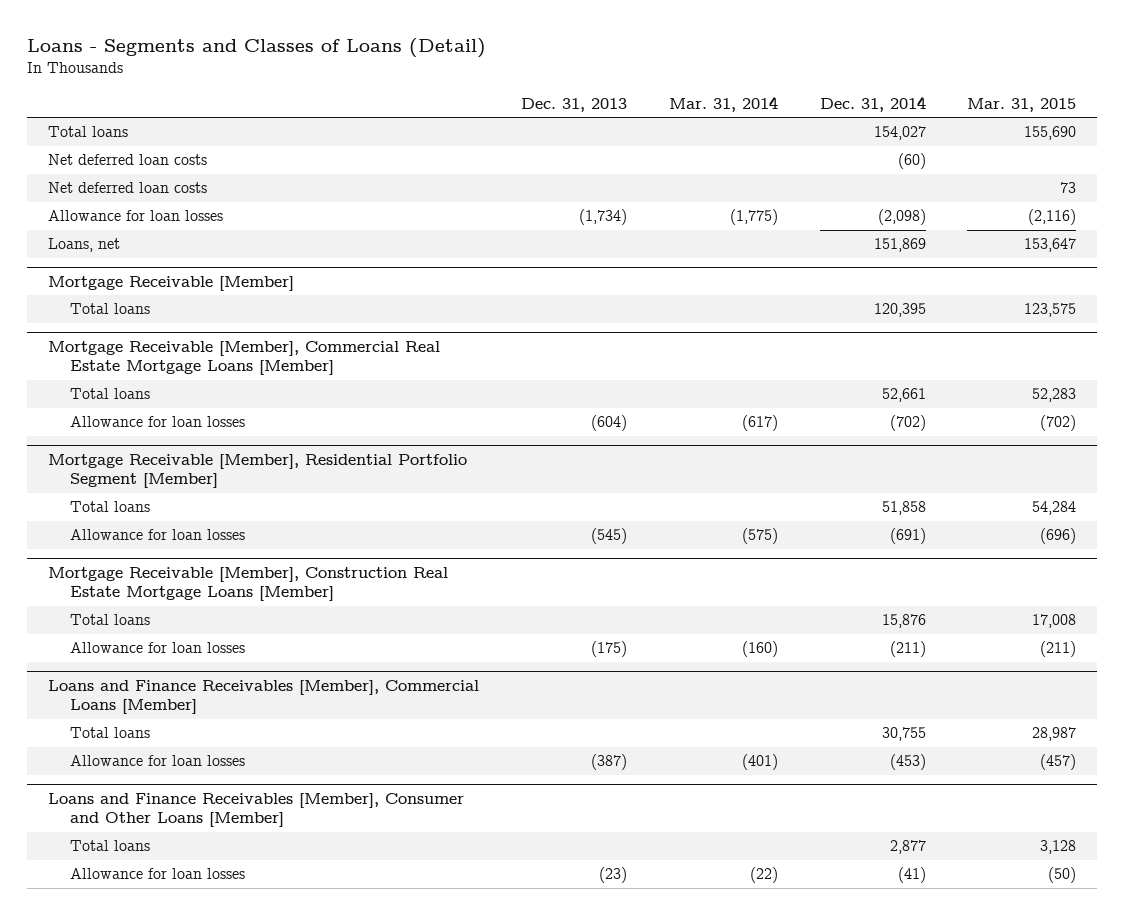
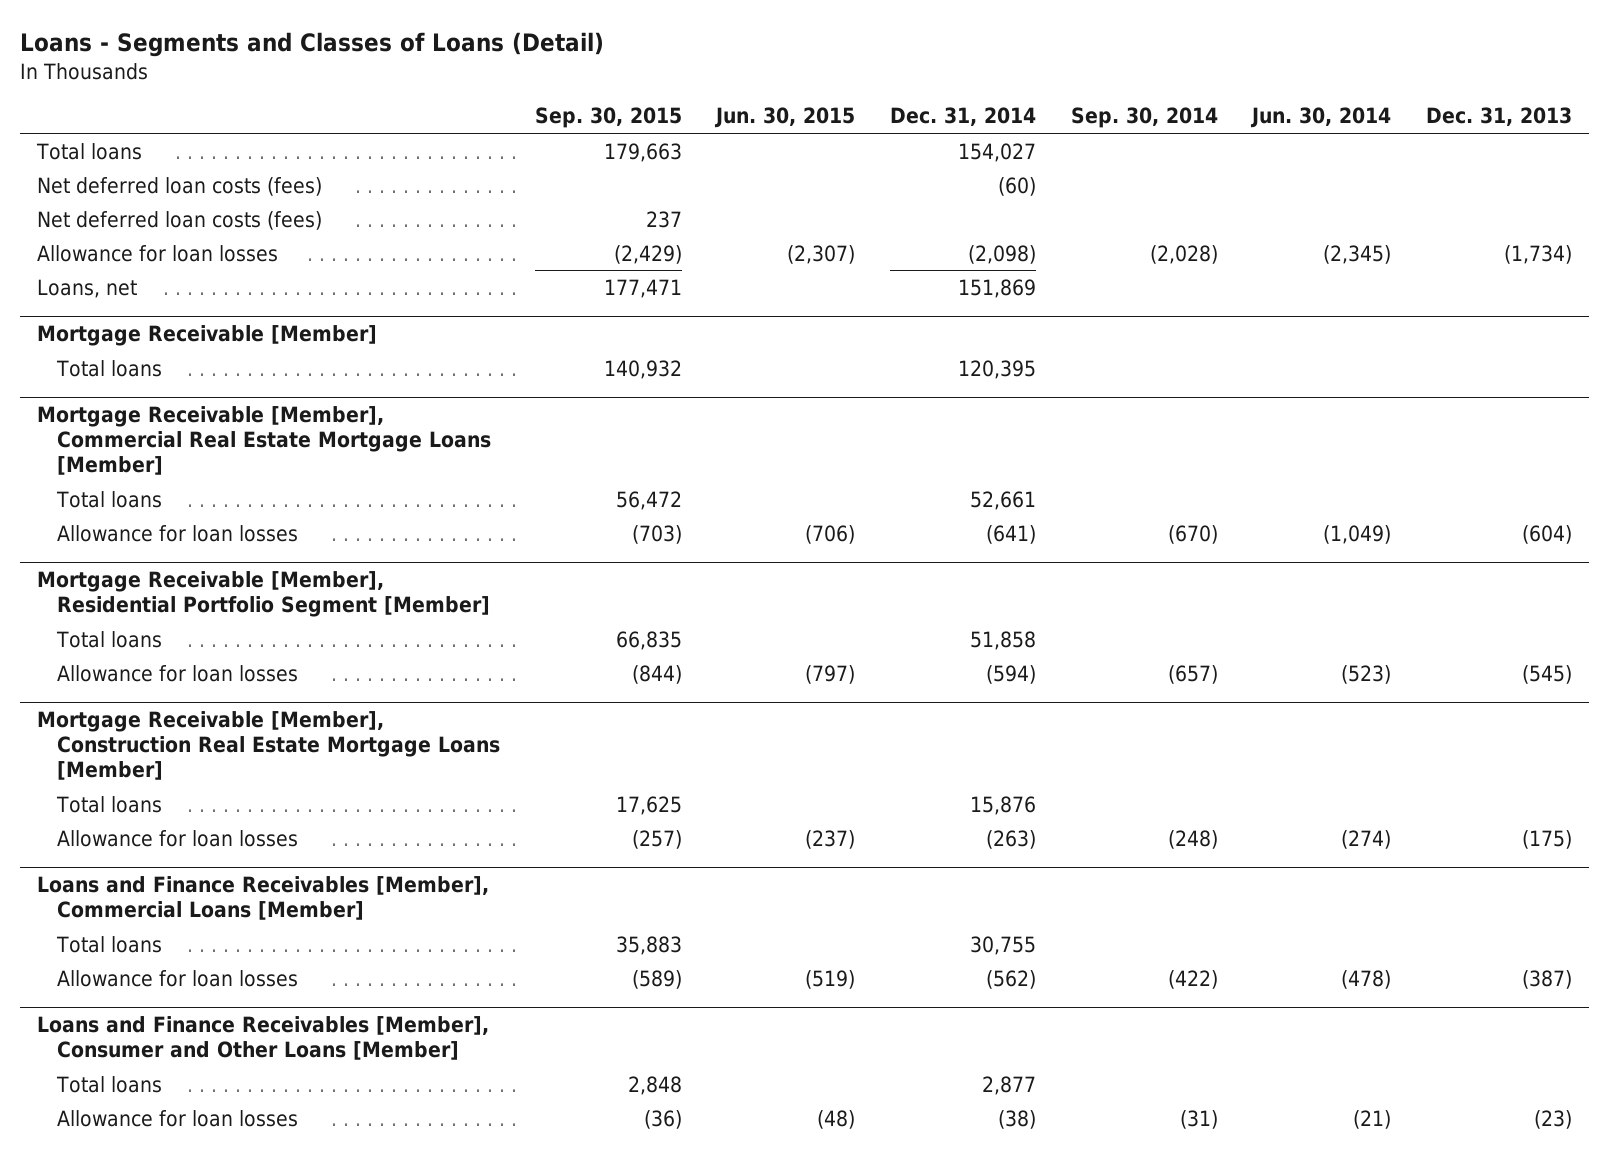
[668,95,778,112] Mar. 31, 2014 -> none
[967,97,1077,112] Mar. 31, 2015 -> none
none -> [534,107,682,129] Sep. 30, 2015
none -> [714,107,856,129] Jun. 30, 2015
none -> [1070,107,1218,129] Sep. 30, 2014
none -> [1250,107,1392,129] Jun. 30, 2014
[47,154,207,166] Net deferred loan costs -> [36,176,322,196] Net deferred loan costs (fees)
[47,182,207,194] Net deferred loan costs -> [36,210,322,230] Net deferred loan costs (fees)
[889,415,926,432] (702) -> [985,524,1036,544] (641)
[889,528,926,545] (691) -> [985,664,1036,684] (594)
[889,641,926,658] (211) -> [985,829,1036,849] (263)
[889,754,926,771] (453) -> [985,969,1036,989] (562)
[897,867,926,884] (41) -> [997,1109,1036,1129] (38)

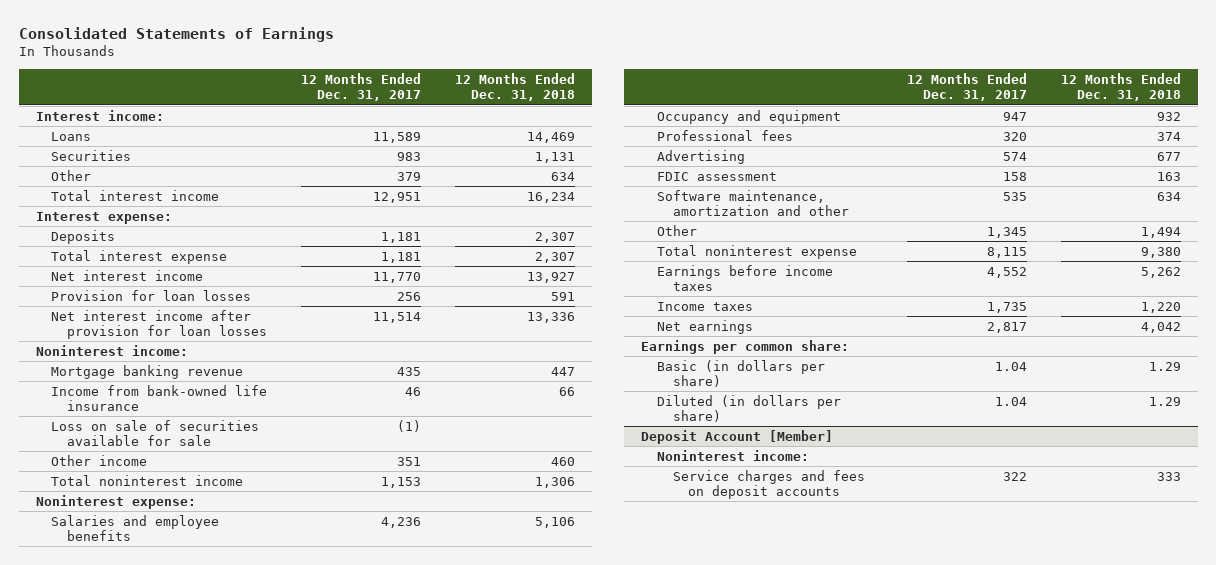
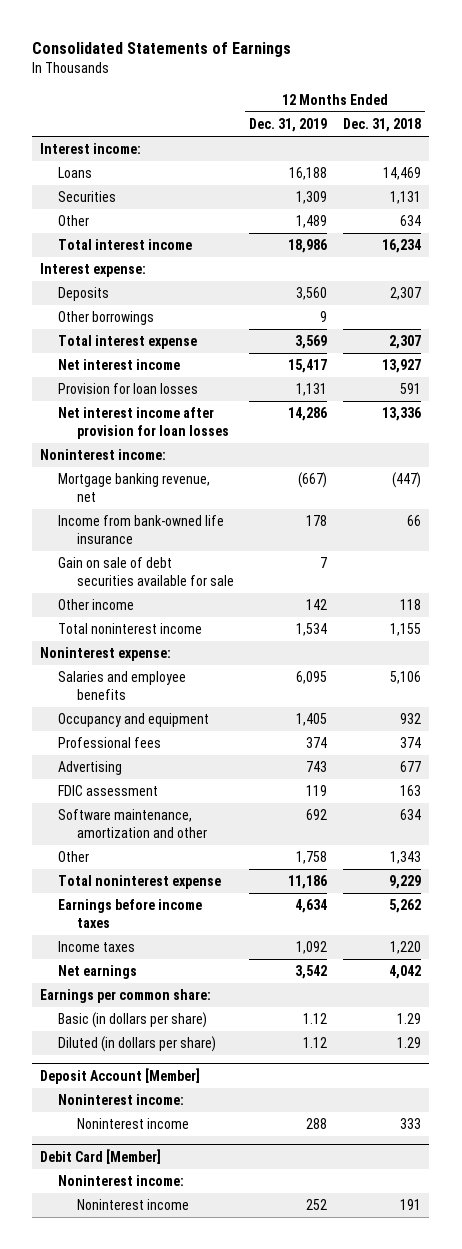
[301,73,422,102] 12 Months Ended Dec. 31, 2017 -> none
none -> [249,117,328,132] Dec. 31, 2019
none -> [58,311,155,326] Other borrowings
[51,364,244,379] Mortgage banking revenue -> [58,473,211,502] Mortgage banking revenue, net
[551,366,576,376] 447 -> [392,472,422,489] (447)
[51,419,260,446] Loss on sale of securities available for sale -> [58,557,234,586] Gain on sale of debt securities available for sale
[551,456,576,466] 460 -> [400,599,422,611] 118
[535,476,576,488] 1,306 -> [390,623,422,637] 1,155
[1140,226,1181,238] 1,494 -> [390,851,422,865] 1,343
[1140,246,1181,258] 9,380 -> [389,875,422,890] 9,229
[672,469,865,499] Service charges and fees on deposit accounts -> [76,1118,189,1130] Noninterest income
none -> [40,1149,162,1165] Debit Card [Member]
none -> [58,1175,185,1187] Noninterest income:
none -> [76,1199,189,1211] Noninterest income

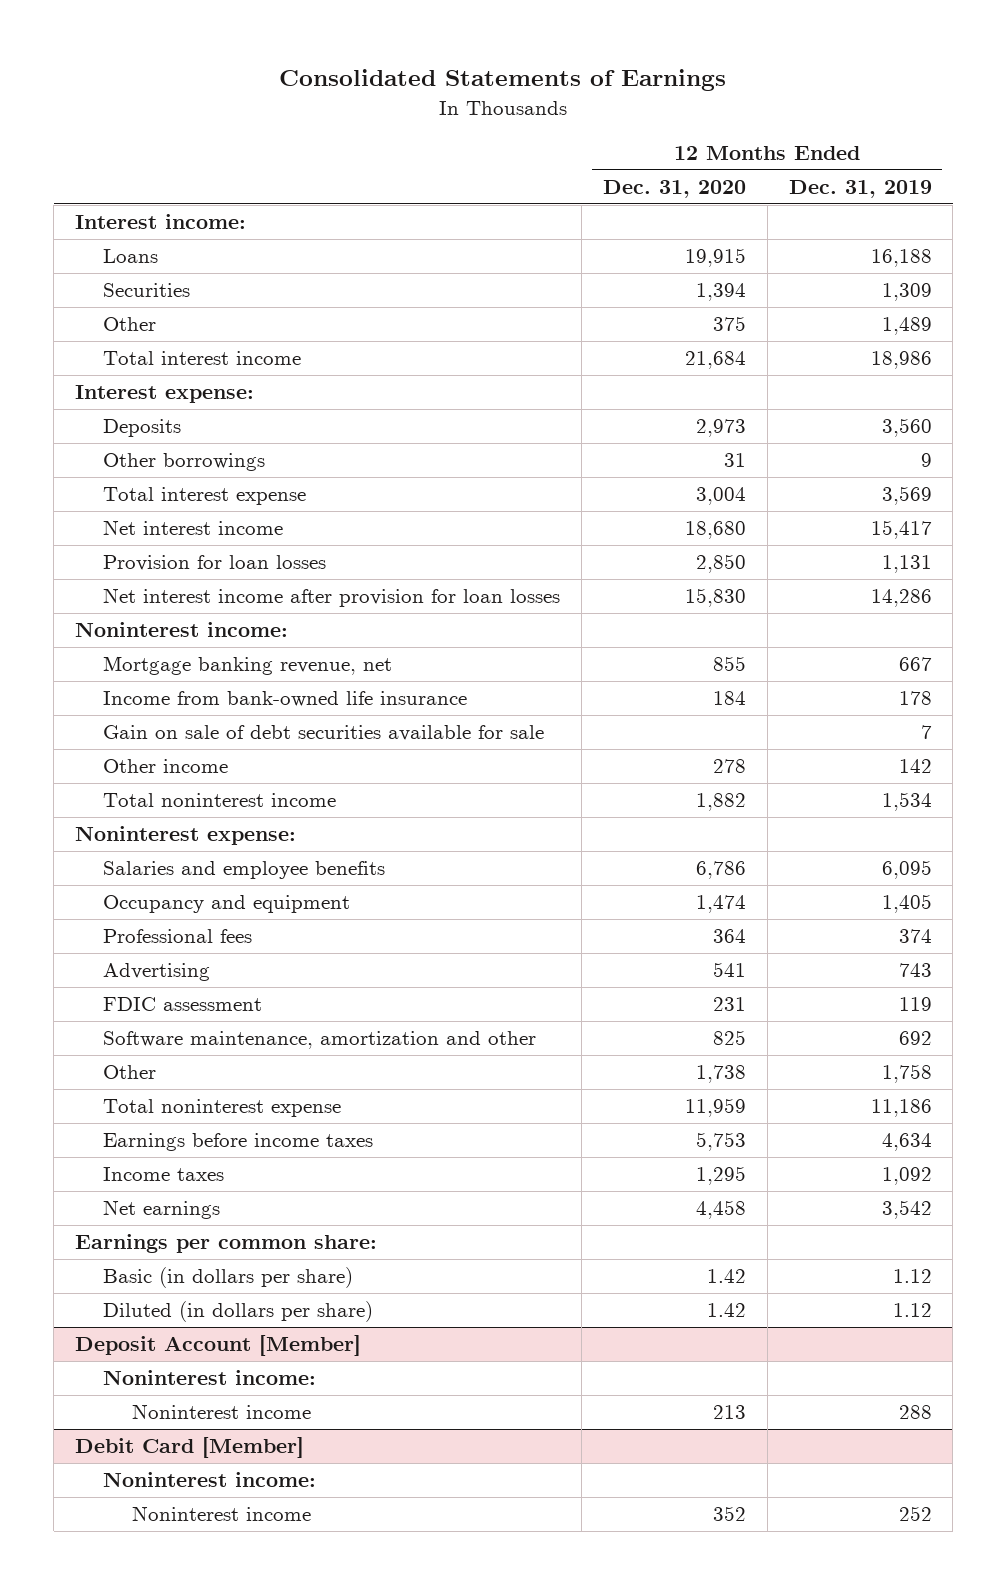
[343,117,422,132] Dec. 31, 2018 -> none
none -> [602,179,746,198] Dec. 31, 2020
[298,472,328,489] (667) -> [898,657,932,672] 667

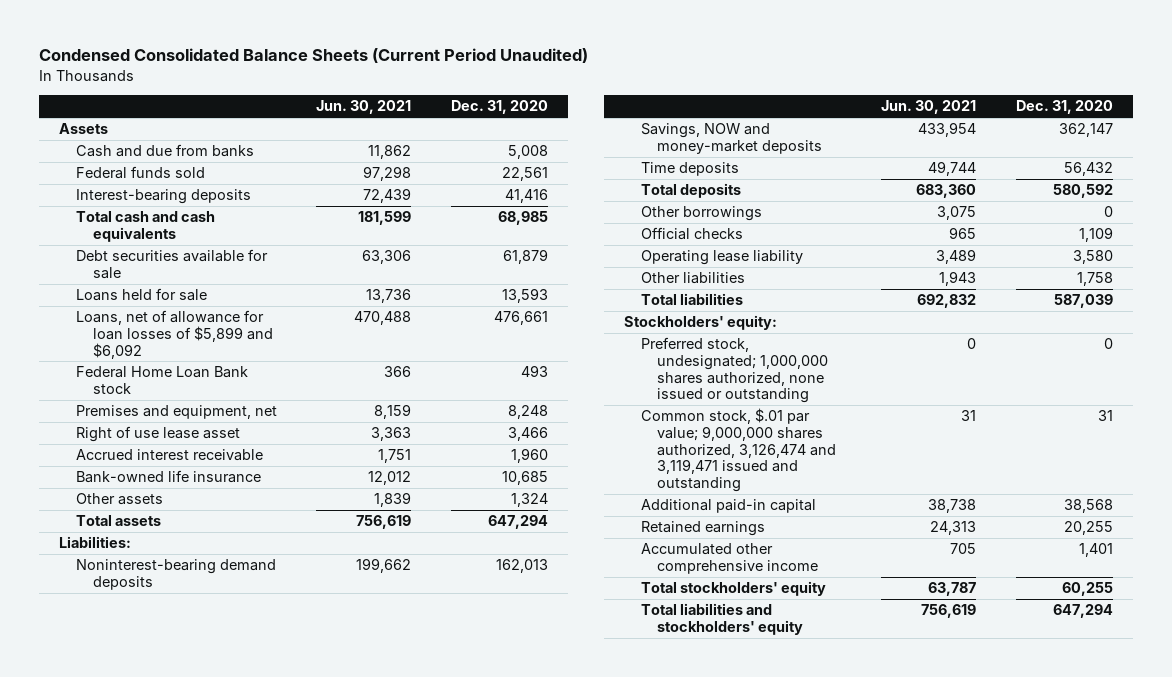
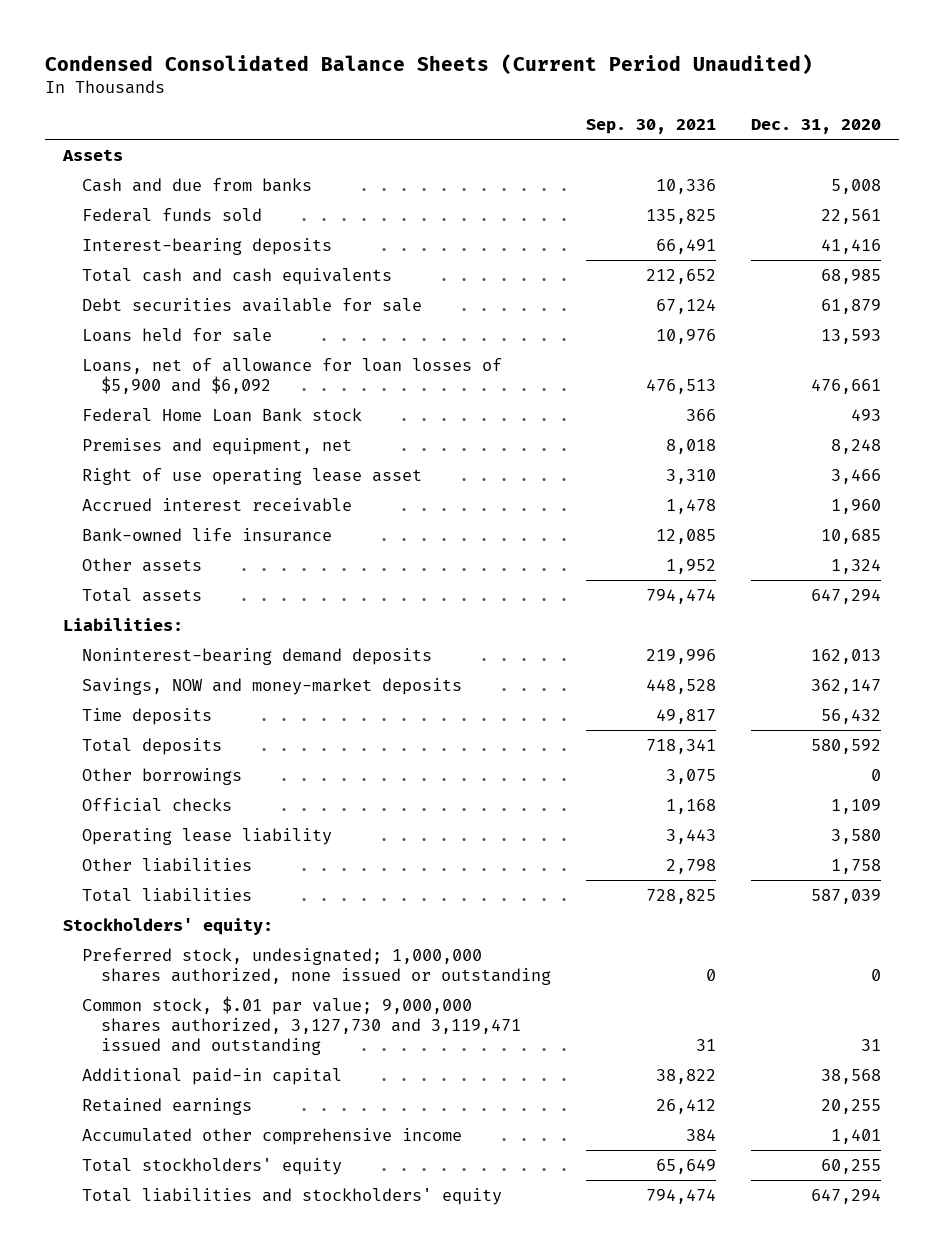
[316,100,412,115] Jun. 30, 2021 -> none
none -> [586,118,717,134] Sep. 30, 2021
[75,310,273,359] Loans, net of allowance for loan losses of $5,899 and $6,092 -> [82,357,503,394] Loans, net of allowance for loan losses of $5,900 and $6,092
[75,426,240,443] Right of use lease asset -> [82,467,423,485] Right of use operating lease asset
[640,408,837,492] Common stock, $.01 par value; 9,000,000 shares authorized, 3,126,474 and 3,119,471 issued and outstanding -> [82,995,522,1056] Common stock, $.01 par value; 9,000,000 shares authorized, 3,127,730 and 3,119,471 issued and outstanding

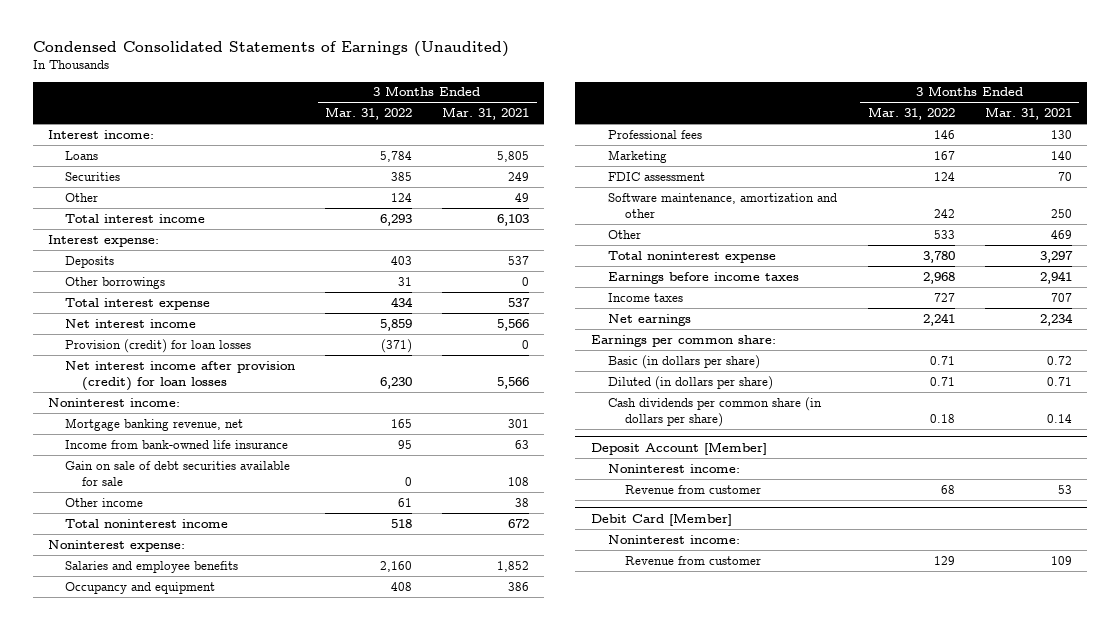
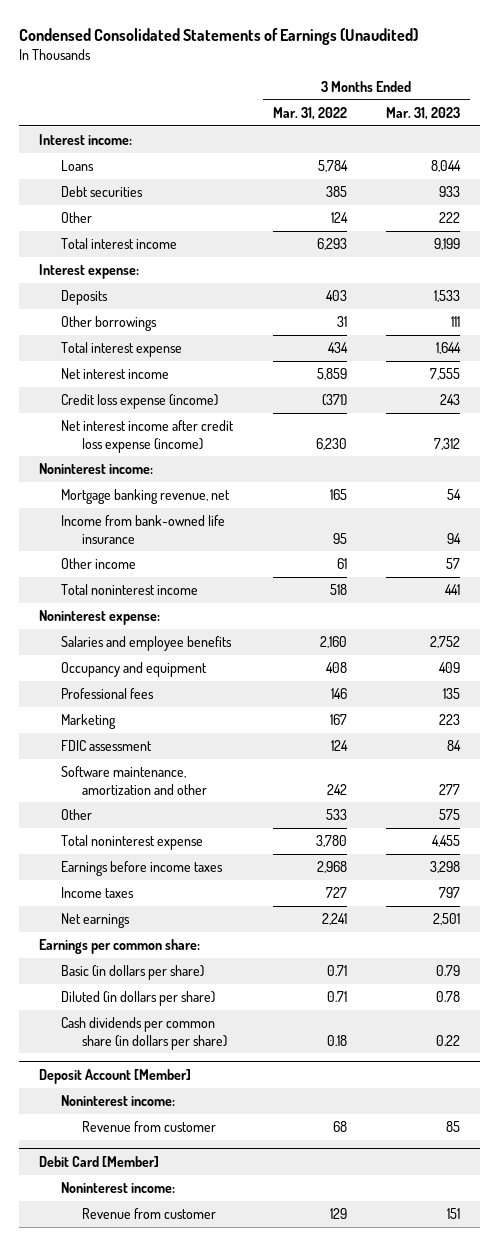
[442,107,530,121] Mar. 31, 2021 -> none
none -> [386,106,461,120] Mar. 31, 2023
[65,171,121,181] Securities -> [60,185,143,197] Debt securities
[65,338,252,353] Provision (credit) for loan losses -> [60,393,218,409] Credit loss expense (income)
[65,360,296,391] Net interest income after provision (credit) for loan losses -> [60,419,234,453] Net interest income after credit loss expense (income)
[65,460,291,486] Gain on sale of debt securities available for sale -> none

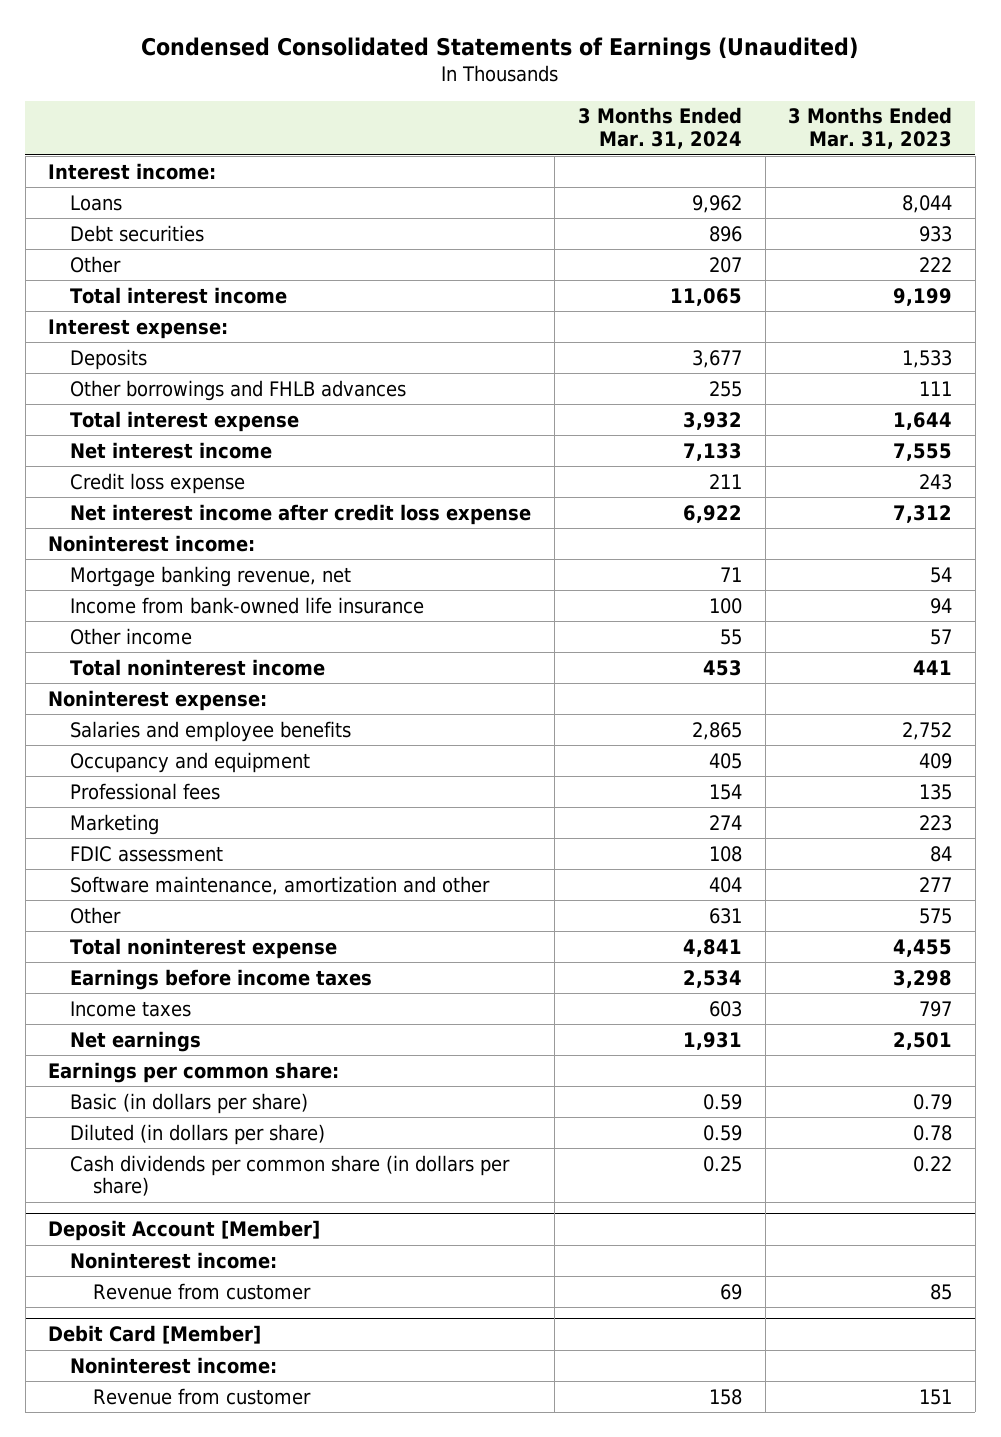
[272,106,347,120] Mar. 31, 2022 -> none
none -> [577,107,742,150] 3 Months Ended Mar. 31, 2024
[60,315,157,331] Other borrowings -> [70,379,407,401] Other borrowings and FHLB advances
[60,393,218,409] Credit loss expense (income) -> [70,472,246,494] Credit loss expense
[60,419,234,453] Net interest income after credit loss expense (income) -> [70,503,532,525] Net interest income after credit loss expense

